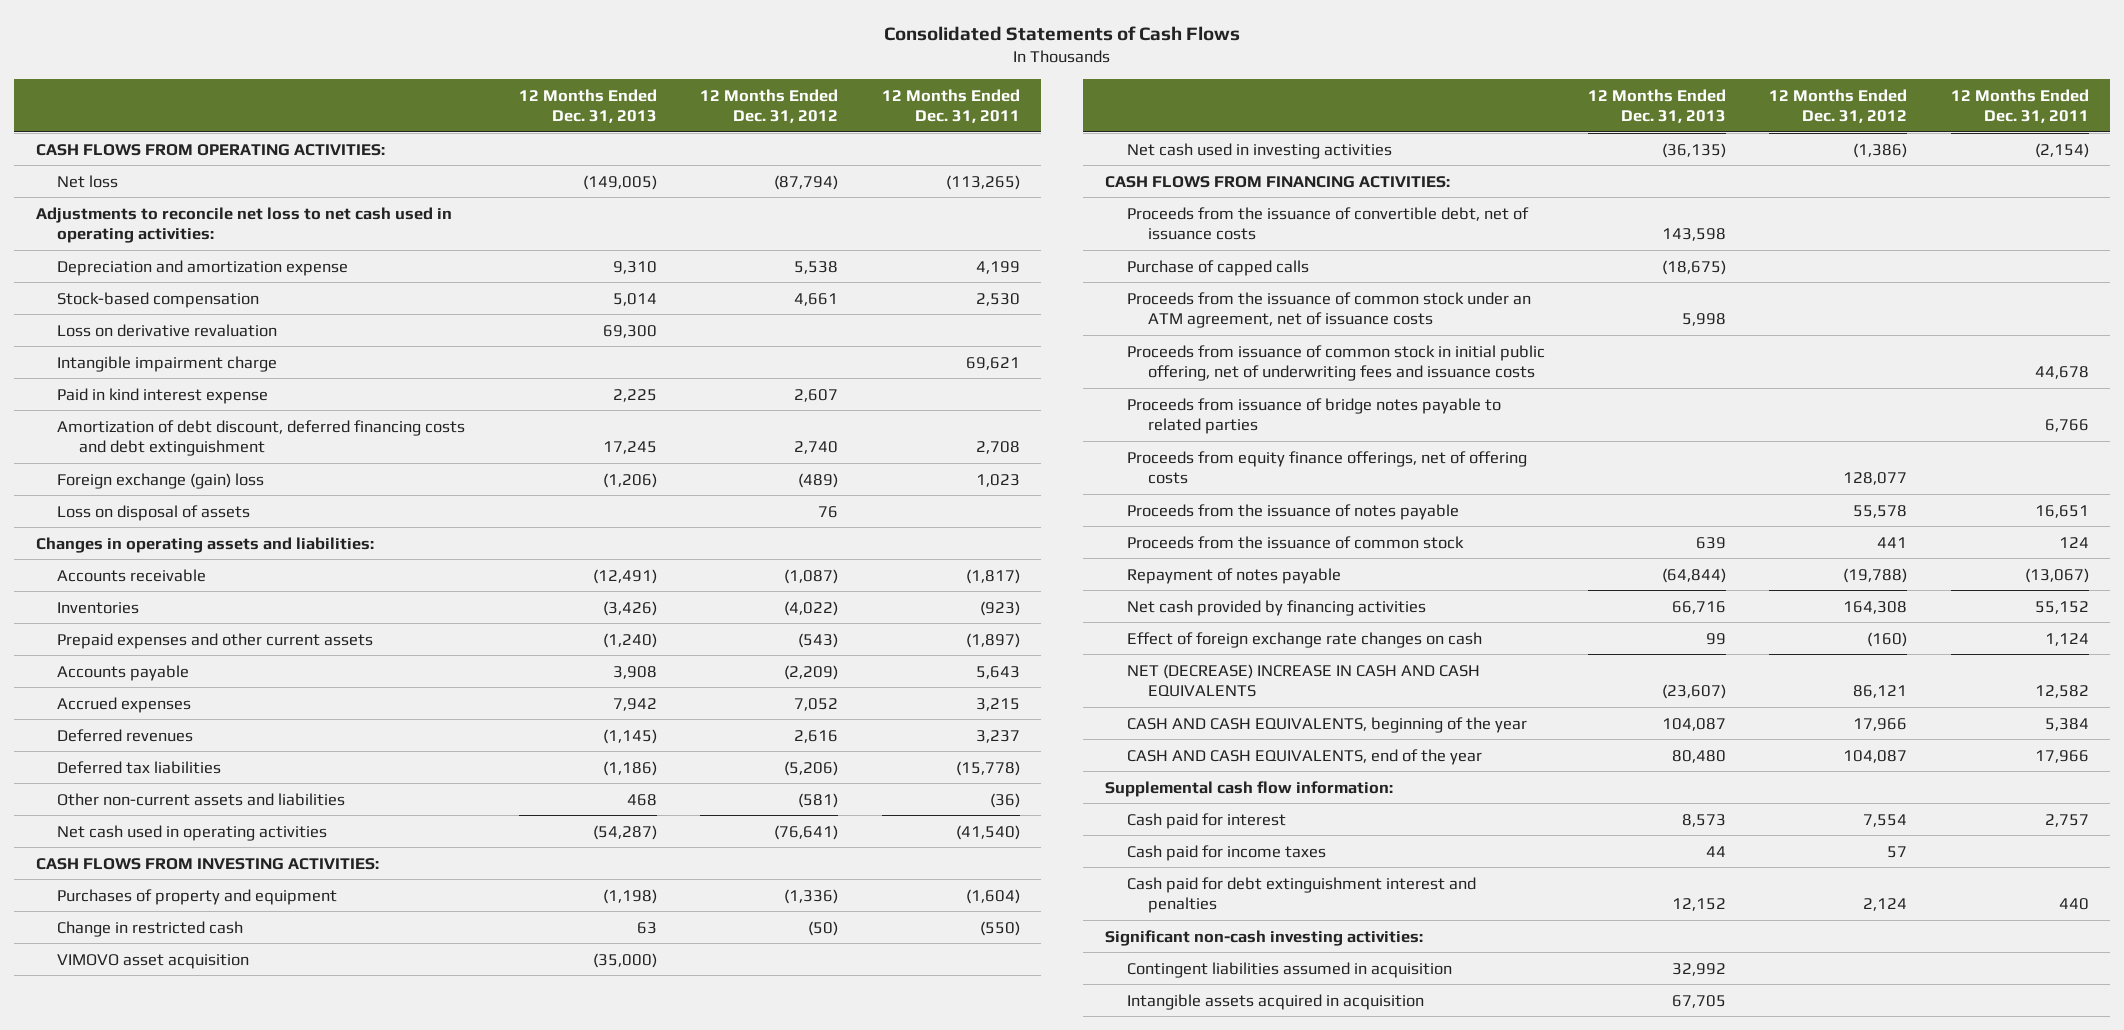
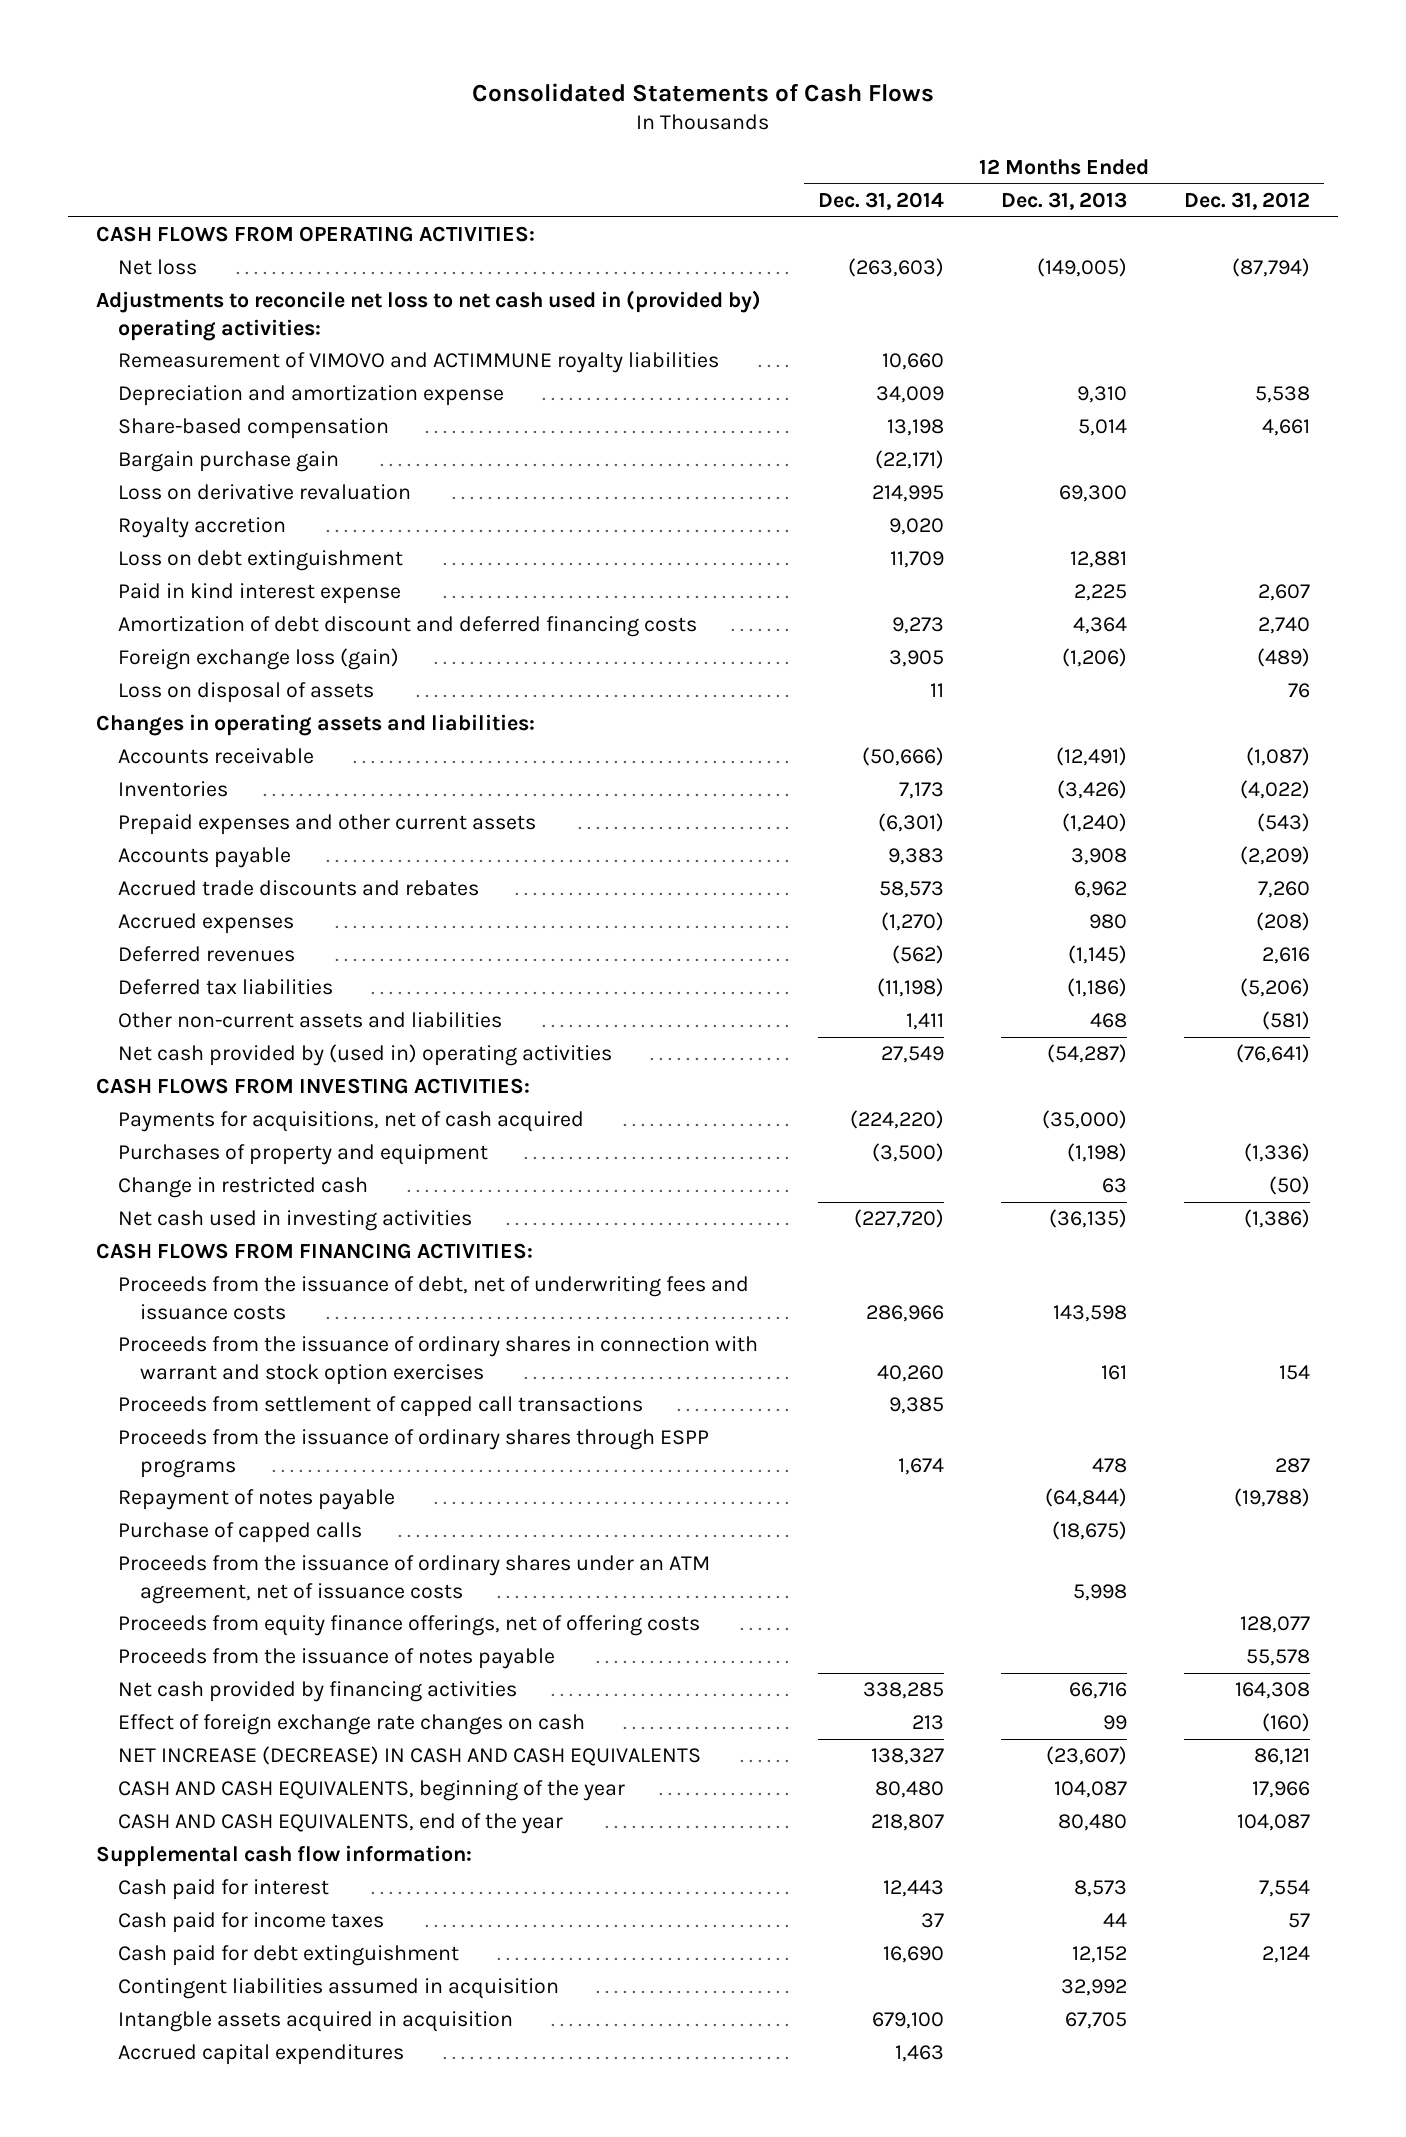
[881,88,1020,124] 12 Months Ended Dec. 31, 2011 -> none
none -> [817,191,944,210] Dec. 31, 2014
[35,206,452,244] Adjustments to reconcile net loss to net cash used in operating activities: -> [96,290,762,341] Adjustments to reconcile net loss to net cash used in (provided by) operating activities:
none -> [118,352,720,374] Remeasurement of VIMOVO and ACTIMMUNE royalty liabilities
[57,291,260,308] Stock-based compensation -> [118,418,390,440] Share-based compensation
none -> [118,451,340,473] Bargain purchase gain
[57,355,278,372] Intangible impairment charge -> none
none -> [118,517,287,539] Royalty accretion
none -> [118,550,404,572] Loss on debt extinguishment
[57,419,466,457] Amortization of debt discount, deferred financing costs and debt extinguishment -> [118,616,698,638] Amortization of debt discount and deferred financing costs
[602,441,657,455] 17,245 -> [1072,617,1127,635] 4,364
[57,472,265,489] Foreign exchange (gain) loss -> [118,648,400,671] Foreign exchange loss (gain)
none -> [118,880,480,897] Accrued trade discounts and rebates
[612,697,657,711] 7,942 -> [1088,914,1127,930] 980
[794,697,839,711] 7,052 -> [1255,912,1310,932] (208)
[57,824,328,841] Net cash used in operating activities -> [118,1044,613,1067] Net cash provided by (used in) operating activities
none -> [118,1111,585,1133] Payments for acquisitions, net of cash acquired
[57,953,250,969] VIMOVO asset acquisition -> none
[1126,206,1529,241] Proceeds from the issuance of convertible debt, net of issuance costs -> [118,1276,750,1320] Proceeds from the issuance of debt, net of underwriting fees and issuance costs
none -> [118,1336,759,1385] Proceeds from the issuance of ordinary shares in connection with warrant and stock option exercises
none -> [118,1396,644,1418] Proceeds from settlement of capped call transactions
none -> [118,1429,710,1478] Proceeds from the issuance of ordinary shares through ESPP programs
[1126,567,1341,584] Repayment of notes payable -> [118,1489,396,1511] Repayment of notes payable
[1126,344,1545,382] Proceeds from issuance of common stock in initial public offering, net of underwriting fees and issuance costs -> none
[1126,397,1501,435] Proceeds from issuance of bridge notes payable to related parties -> none
[1126,291,1531,329] Proceeds from the issuance of common stock under an ATM agreement, net of issuance costs -> [118,1555,711,1604] Proceeds from the issuance of ordinary shares under an ATM agreement, net of issuance costs
[1126,535,1464,549] Proceeds from the issuance of common stock -> none
[1126,663,1480,698] NET (DECREASE) INCREASE IN CASH AND CASH EQUIVALENTS -> [118,1746,702,1767] NET INCREASE (DECREASE) IN CASH AND CASH EQUIVALENTS
[1104,929,1423,946] Significant non-cash investing activities: -> none
[1126,876,1476,914] Cash paid for debt extinguishment interest and penalties -> [118,1945,460,1967] Cash paid for debt extinguishment
[1126,993,1424,1010] Intangible assets acquired in acquisition -> [118,2011,514,2033] Intangble assets acquired in acquisition
none -> [118,2044,405,2066] Accrued capital expenditures

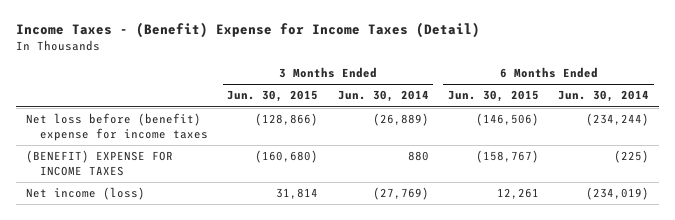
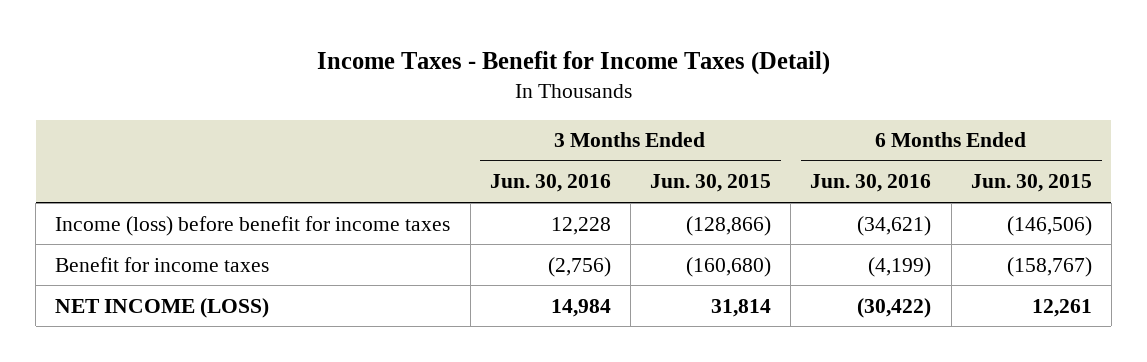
[16,22,481,39] Income Taxes - (Benefit) Expense for Income Taxes (Detail) -> [316,51,830,76] Income Taxes - Benefit for Income Taxes (Detail)
[337,90,429,103] Jun. 30, 2014 -> none
[558,90,650,103] Jun. 30, 2014 -> none
none -> [489,174,611,193] Jun. 30, 2016
none -> [810,174,932,193] Jun. 30, 2016
[25,113,209,141] Net loss before (benefit) expense for income taxes -> [55,215,451,236] Income (loss) before benefit for income taxes
[25,150,173,176] (BENEFIT) EXPENSE FOR INCOME TAXES -> [55,256,270,272] Benefit for income taxes
[25,187,145,201] Net income (loss) -> [55,297,270,318] NET INCOME (LOSS)

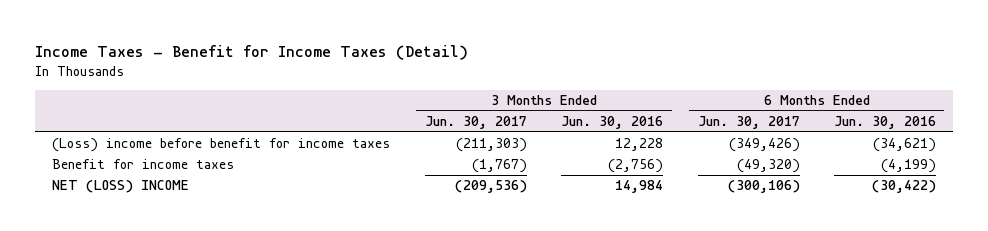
[650,174,772,193] Jun. 30, 2015 -> none
[970,174,1092,193] Jun. 30, 2015 -> none
none -> [424,116,527,130] Jun. 30, 2017
none -> [697,116,800,130] Jun. 30, 2017
[55,215,451,236] Income (loss) before benefit for income taxes -> [52,138,391,153] (Loss) income before benefit for income taxes
[55,297,270,318] NET INCOME (LOSS) -> [52,180,190,194] NET (LOSS) INCOME

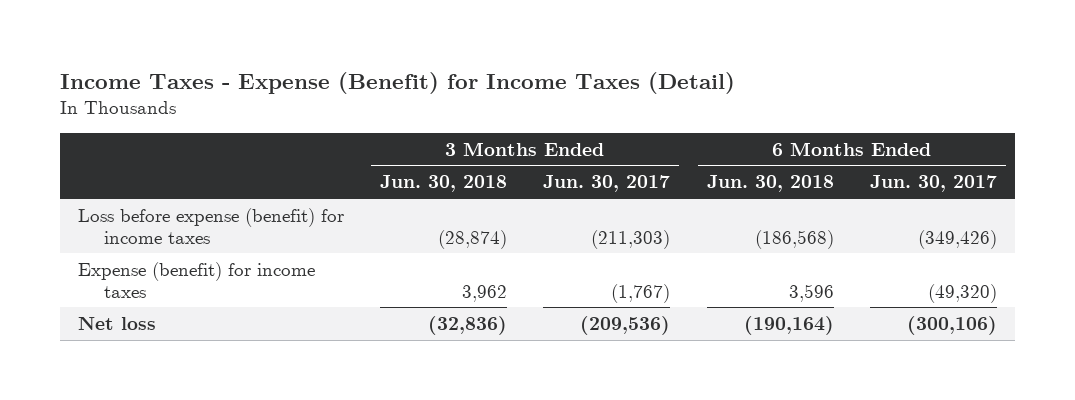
[35,44,469,60] Income Taxes - Benefit for Income Taxes (Detail) -> [59,71,735,94] Income Taxes - Expense (Benefit) for Income Taxes (Detail)
[561,116,664,130] Jun. 30, 2016 -> none
[833,116,936,130] Jun. 30, 2016 -> none
none -> [380,175,508,193] Jun. 30, 2018
none -> [706,175,834,193] Jun. 30, 2018
[52,138,391,153] (Loss) income before benefit for income taxes -> [77,207,344,244] Loss before expense (benefit) for income taxes
[52,159,235,170] Benefit for income taxes -> [77,261,315,298] Expense (benefit) for income taxes
[52,180,190,194] NET (LOSS) INCOME -> [77,316,156,330] Net loss

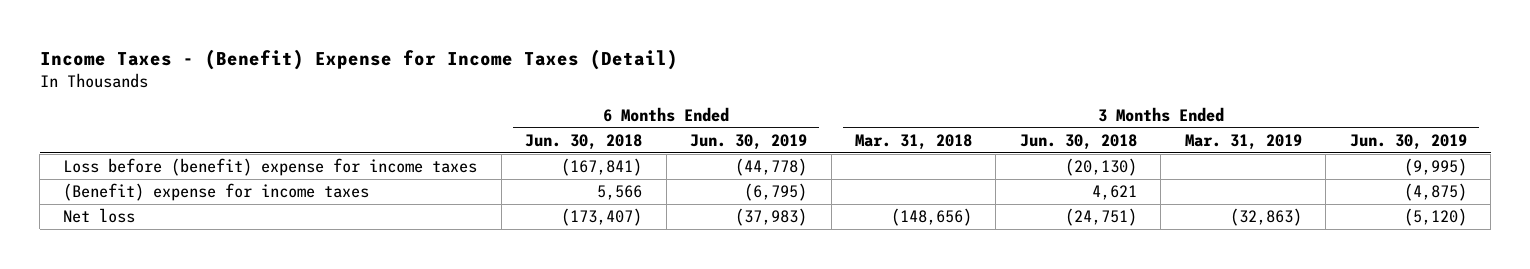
[59,71,735,94] Income Taxes - Expense (Benefit) for Income Taxes (Detail) -> [39,48,678,70] Income Taxes - (Benefit) Expense for Income Taxes (Detail)
[543,175,671,193] Jun. 30, 2017 -> none
[870,175,998,193] Jun. 30, 2017 -> none
none -> [690,133,808,150] Jun. 30, 2019
none -> [855,133,973,150] Mar. 31, 2018
none -> [1184,133,1302,150] Mar. 31, 2019
none -> [1349,133,1467,150] Jun. 30, 2019
[77,207,344,244] Loss before expense (benefit) for income taxes -> [63,158,478,177] Loss before (benefit) expense for income taxes
[438,229,508,249] (28,874) -> [1064,158,1137,177] (20,130)
[754,229,834,249] (186,568) -> [561,158,643,177] (167,841)
[77,261,315,298] Expense (benefit) for income taxes -> [63,183,370,202] (Benefit) expense for income taxes
[462,284,508,302] 3,962 -> [1091,185,1137,201] 4,621
[788,283,834,302] 3,596 -> [597,185,643,201] 5,566
[428,315,508,335] (32,836) -> [1064,208,1137,227] (24,751)
[743,315,834,335] (190,164) -> [561,208,643,227] (173,407)

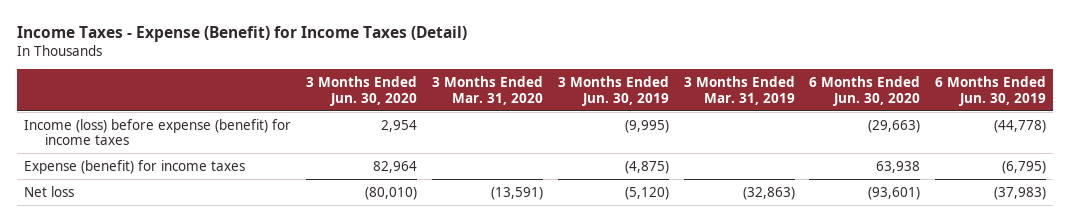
[39,48,678,70] Income Taxes - (Benefit) Expense for Income Taxes (Detail) -> [17,25,468,42] Income Taxes - Expense (Benefit) for Income Taxes (Detail)
[525,133,643,150] Jun. 30, 2018 -> none
[855,133,973,150] Mar. 31, 2018 -> none
[1019,133,1137,150] Jun. 30, 2018 -> none
none -> [306,75,418,106] 3 Months Ended Jun. 30, 2020
none -> [431,75,543,105] 3 Months Ended Mar. 31, 2020
none -> [809,75,921,106] 6 Months Ended Jun. 30, 2020
[63,158,478,177] Loss before (benefit) expense for income taxes -> [24,118,292,146] Income (loss) before expense (benefit) for income taxes
[63,183,370,202] (Benefit) expense for income taxes -> [24,159,246,174] Expense (benefit) for income taxes

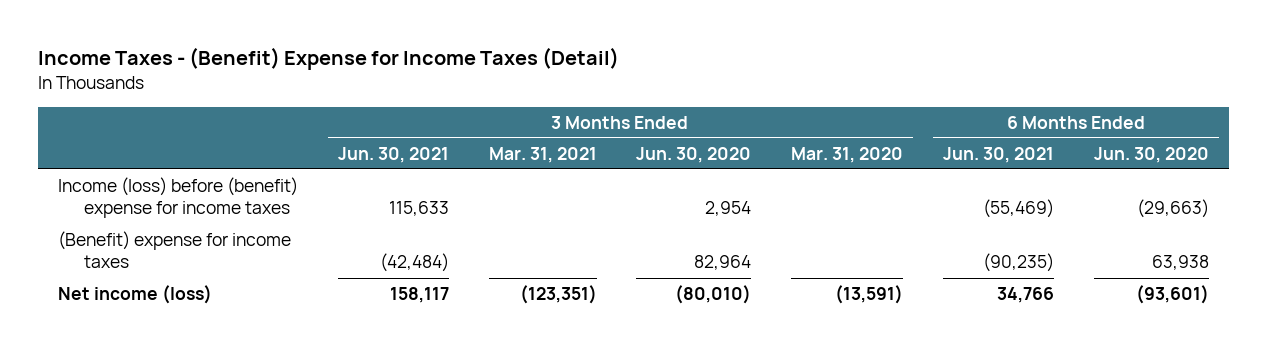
[17,25,468,42] Income Taxes - Expense (Benefit) for Income Taxes (Detail) -> [37,47,619,71] Income Taxes - (Benefit) Expense for Income Taxes (Detail)
[557,75,669,106] 3 Months Ended Jun. 30, 2019 -> none
[683,75,795,105] 3 Months Ended Mar. 31, 2019 -> none
[935,75,1047,106] 6 Months Ended Jun. 30, 2019 -> none
none -> [337,146,449,163] Jun. 30, 2021
none -> [488,146,597,163] Mar. 31, 2021
none -> [943,146,1055,163] Jun. 30, 2021
[24,118,292,146] Income (loss) before expense (benefit) for income taxes -> [57,177,298,219] Income (loss) before (benefit) expense for income taxes
[24,159,246,174] Expense (benefit) for income taxes -> [57,231,291,269] (Benefit) expense for income taxes
[24,185,75,197] Net loss -> [57,285,212,305] Net income (loss)

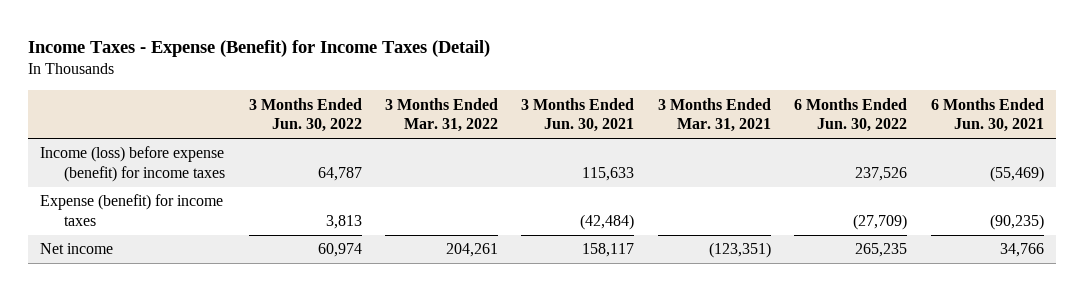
[37,47,619,71] Income Taxes - (Benefit) Expense for Income Taxes (Detail) -> [27,39,490,57] Income Taxes - Expense (Benefit) for Income Taxes (Detail)
[636,146,752,163] Jun. 30, 2020 -> none
[791,146,904,163] Mar. 31, 2020 -> none
[1093,146,1209,163] Jun. 30, 2020 -> none
none -> [248,97,362,133] 3 Months Ended Jun. 30, 2022
none -> [385,97,499,133] 3 Months Ended Mar. 31, 2022
none -> [794,97,908,133] 6 Months Ended Jun. 30, 2022
[57,177,298,219] Income (loss) before (benefit) expense for income taxes -> [39,146,226,183] Income (loss) before expense (benefit) for income taxes
[57,231,291,269] (Benefit) expense for income taxes -> [39,194,223,227] Expense (benefit) for income taxes
[57,285,212,305] Net income (loss) -> [39,243,113,255] Net income

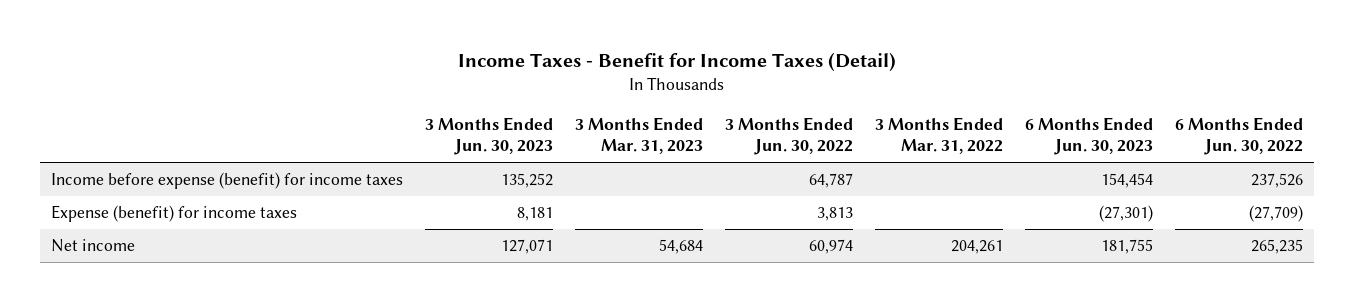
[27,39,490,57] Income Taxes - Expense (Benefit) for Income Taxes (Detail) -> [458,52,897,73] Income Taxes - Benefit for Income Taxes (Detail)
[521,97,635,133] 3 Months Ended Jun. 30, 2021 -> none
[657,97,771,133] 3 Months Ended Mar. 31, 2021 -> none
[930,97,1044,133] 6 Months Ended Jun. 30, 2021 -> none
none -> [425,117,554,156] 3 Months Ended Jun. 30, 2023
none -> [575,117,704,155] 3 Months Ended Mar. 31, 2023
none -> [1024,117,1153,156] 6 Months Ended Jun. 30, 2023
[39,146,226,183] Income (loss) before expense (benefit) for income taxes -> [51,172,404,190] Income before expense (benefit) for income taxes

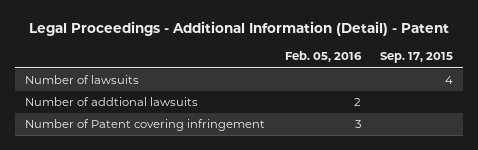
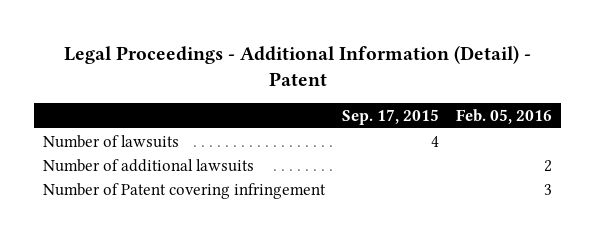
[25,97,199,107] Number of addtional lawsuits -> [42,158,254,172] Number of additional lawsuits

